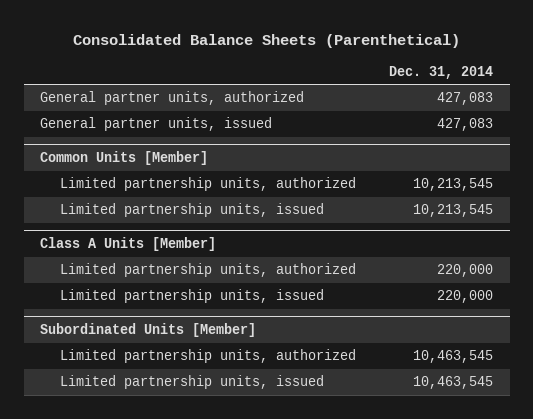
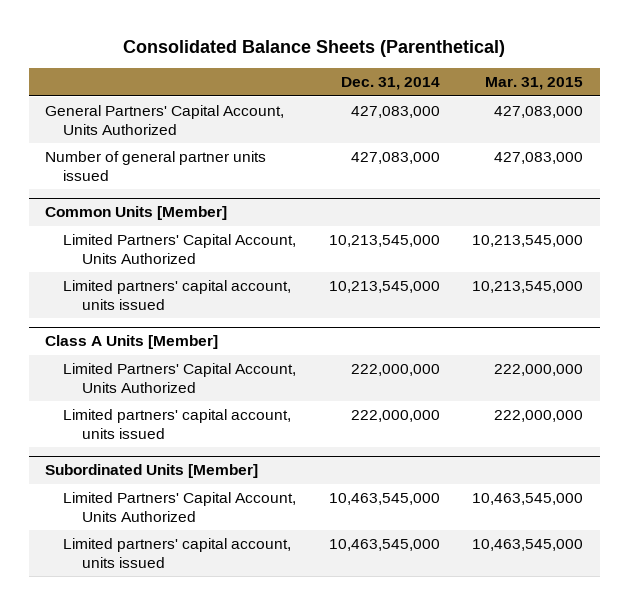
none -> [485,77,584,91] Mar. 31, 2015
[40,91,305,106] General partner units, authorized -> [44,105,284,135] General Partners' Capital Account, Units Authorized
[437,92,494,106] 427,083 -> [350,106,440,119] 427,083,000
[40,117,273,132] General partner units, issued -> [44,151,266,181] Number of general partner units issued
[437,118,494,132] 427,083 -> [350,152,440,165] 427,083,000
[59,177,356,192] Limited partnership units, authorized -> [63,234,297,264] Limited Partners' Capital Account, Units Authorized
[413,178,494,192] 10,213,545 -> [328,235,440,248] 10,213,545,000
[59,203,324,218] Limited partnership units, issued -> [63,280,292,310] Limited partners' capital account, units issued
[413,204,494,218] 10,213,545 -> [328,281,440,294] 10,213,545,000
[59,263,356,278] Limited partnership units, authorized -> [63,363,297,393] Limited Partners' Capital Account, Units Authorized
[437,264,494,278] 220,000 -> [350,364,440,377] 222,000,000
[59,289,324,304] Limited partnership units, issued -> [63,409,292,439] Limited partners' capital account, units issued
[437,290,494,304] 220,000 -> [350,410,440,423] 222,000,000
[59,349,356,364] Limited partnership units, authorized -> [63,492,297,522] Limited Partners' Capital Account, Units Authorized
[413,350,494,364] 10,463,545 -> [328,493,440,506] 10,463,545,000
[59,375,324,390] Limited partnership units, issued -> [63,538,292,568] Limited partners' capital account, units issued
[413,376,494,390] 10,463,545 -> [328,539,440,552] 10,463,545,000

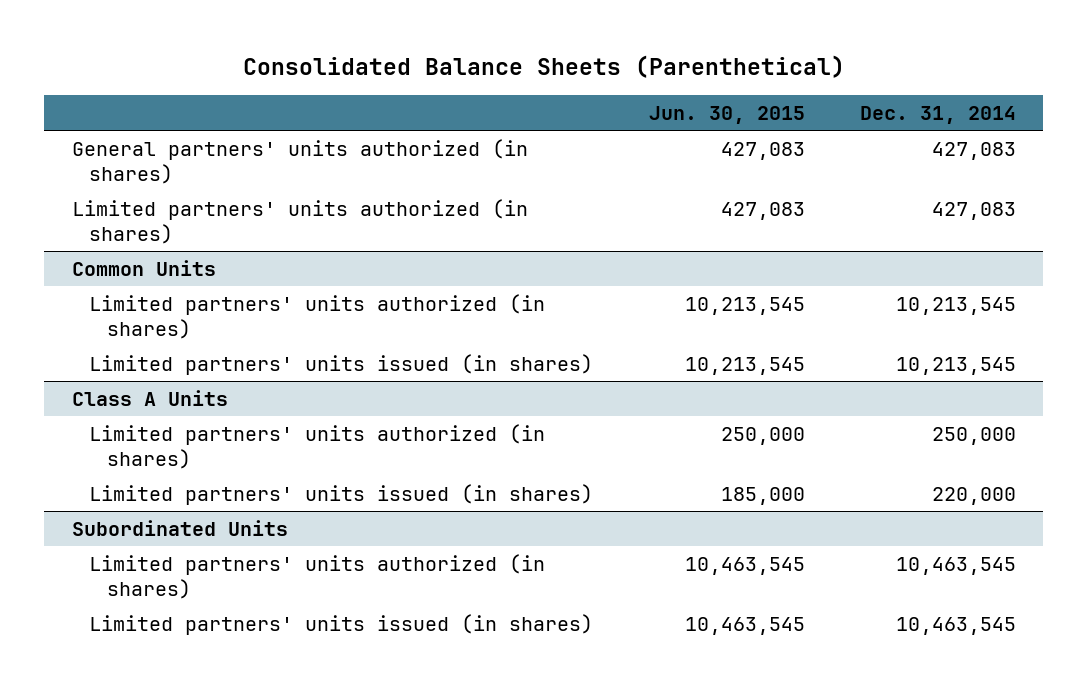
[485,77,584,91] Mar. 31, 2015 -> none
none -> [648,106,805,125] Jun. 30, 2015
[44,105,284,135] General Partners' Capital Account, Units Authorized -> [71,138,528,184] General partners' units authorized (in shares)
[350,106,440,119] 427,083,000 -> [931,141,1016,160] 427,083
[44,151,266,181] Number of general partner units issued -> [71,198,528,244] Limited partners' units authorized (in shares)
[350,152,440,165] 427,083,000 -> [931,201,1016,220] 427,083
[44,206,227,221] Common Units [Member] -> [71,259,216,276] Common Units
[63,234,297,264] Limited Partners' Capital Account, Units Authorized -> [89,293,546,339] Limited partners' units authorized (in shares)
[328,235,440,248] 10,213,545,000 -> [895,296,1016,315] 10,213,545
[63,280,292,310] Limited partners' capital account, units issued -> [89,353,594,375] Limited partners' units issued (in shares)
[328,281,440,294] 10,213,545,000 -> [895,356,1016,375] 10,213,545
[44,335,218,350] Class A Units [Member] -> [71,389,228,406] Class A Units
[63,363,297,393] Limited Partners' Capital Account, Units Authorized -> [89,423,546,469] Limited partners' units authorized (in shares)
[350,364,440,377] 222,000,000 -> [931,426,1016,445] 250,000
[63,409,292,439] Limited partners' capital account, units issued -> [89,483,594,505] Limited partners' units issued (in shares)
[350,410,440,423] 222,000,000 -> [931,486,1016,505] 220,000
[44,464,258,479] Subordinated Units [Member] -> [71,519,288,536] Subordinated Units
[63,492,297,522] Limited Partners' Capital Account, Units Authorized -> [89,553,546,599] Limited partners' units authorized (in shares)
[328,493,440,506] 10,463,545,000 -> [895,556,1016,575] 10,463,545
[63,538,292,568] Limited partners' capital account, units issued -> [89,613,594,635] Limited partners' units issued (in shares)
[328,539,440,552] 10,463,545,000 -> [895,616,1016,635] 10,463,545

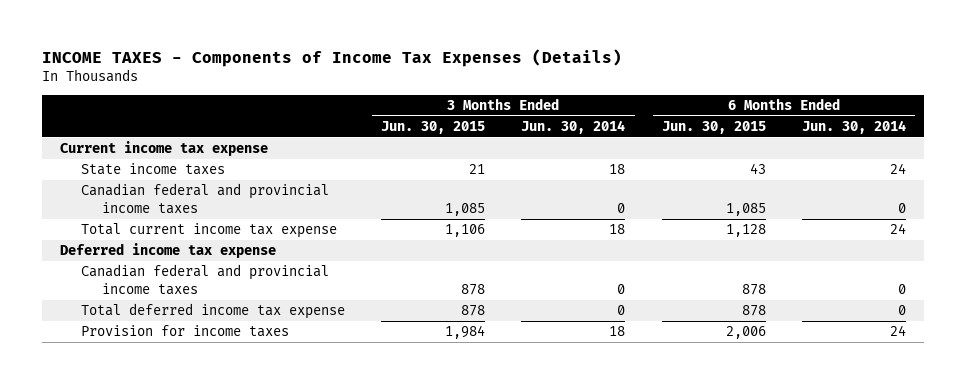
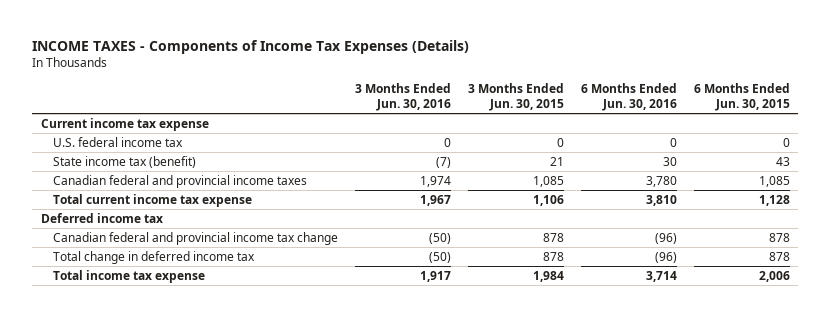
[521,119,626,134] Jun. 30, 2014 -> none
[801,119,906,134] Jun. 30, 2014 -> none
none -> [354,83,451,111] 3 Months Ended Jun. 30, 2016
none -> [580,83,677,111] 6 Months Ended Jun. 30, 2016
[81,163,226,176] State income taxes -> [52,136,183,147] U.S. federal income tax
[469,164,486,175] 21 -> [556,137,564,147] 0
[749,163,766,175] 43 -> [782,137,790,147] 0
none -> [52,155,196,168] State income tax (benefit)
[59,243,276,259] Deferred income tax expense -> [40,212,163,223] Deferred income tax
[81,264,330,295] Canadian federal and provincial income taxes -> [52,231,338,245] Canadian federal and provincial income tax change
[81,303,346,320] Total deferred income tax expense -> [52,250,255,264] Total change in deferred income tax
[81,325,290,338] Provision for income taxes -> [52,269,205,283] Total income tax expense

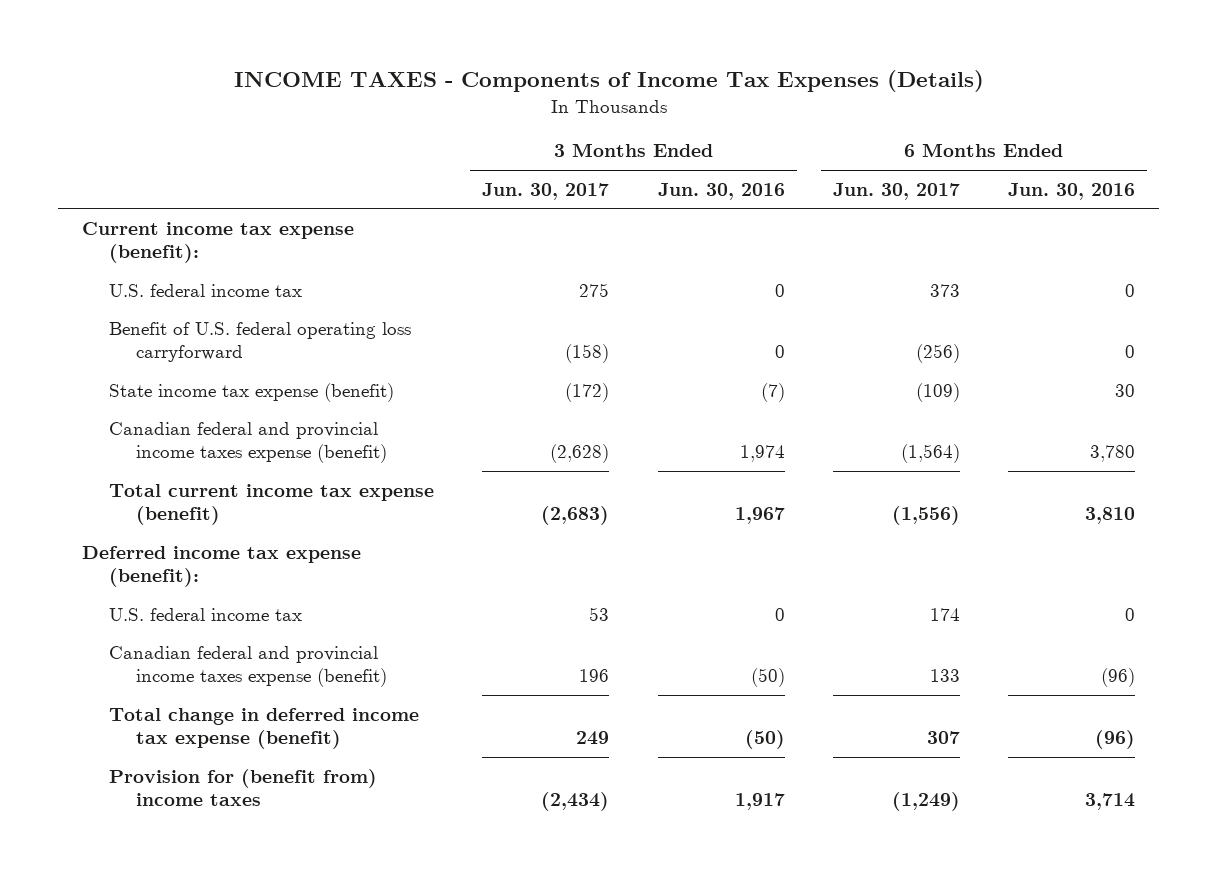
[467,83,564,111] 3 Months Ended Jun. 30, 2015 -> none
[693,83,790,111] 6 Months Ended Jun. 30, 2015 -> none
none -> [482,182,610,200] Jun. 30, 2017
none -> [832,182,960,200] Jun. 30, 2017
[40,117,209,131] Current income tax expense -> [82,221,355,264] Current income tax expense (benefit):
none -> [109,321,412,363] Benefit of U.S. federal operating loss carryforward
[52,155,196,168] State income tax (benefit) -> [109,382,395,402] State income tax expense (benefit)
[52,174,307,188] Canadian federal and provincial income taxes -> [109,421,388,464] Canadian federal and provincial income taxes expense (benefit)
[52,193,252,207] Total current income tax expense -> [109,483,435,526] Total current income tax expense (benefit)
[40,212,163,223] Deferred income tax -> [82,545,362,588] Deferred income tax expense (benefit):
none -> [109,607,303,621] U.S. federal income tax
[52,231,338,245] Canadian federal and provincial income tax change -> [109,645,388,688] Canadian federal and provincial income taxes expense (benefit)
[52,250,255,264] Total change in deferred income tax -> [109,707,420,750] Total change in deferred income tax expense (benefit)
[52,269,205,283] Total income tax expense -> [109,768,378,807] Provision for (benefit from) income taxes

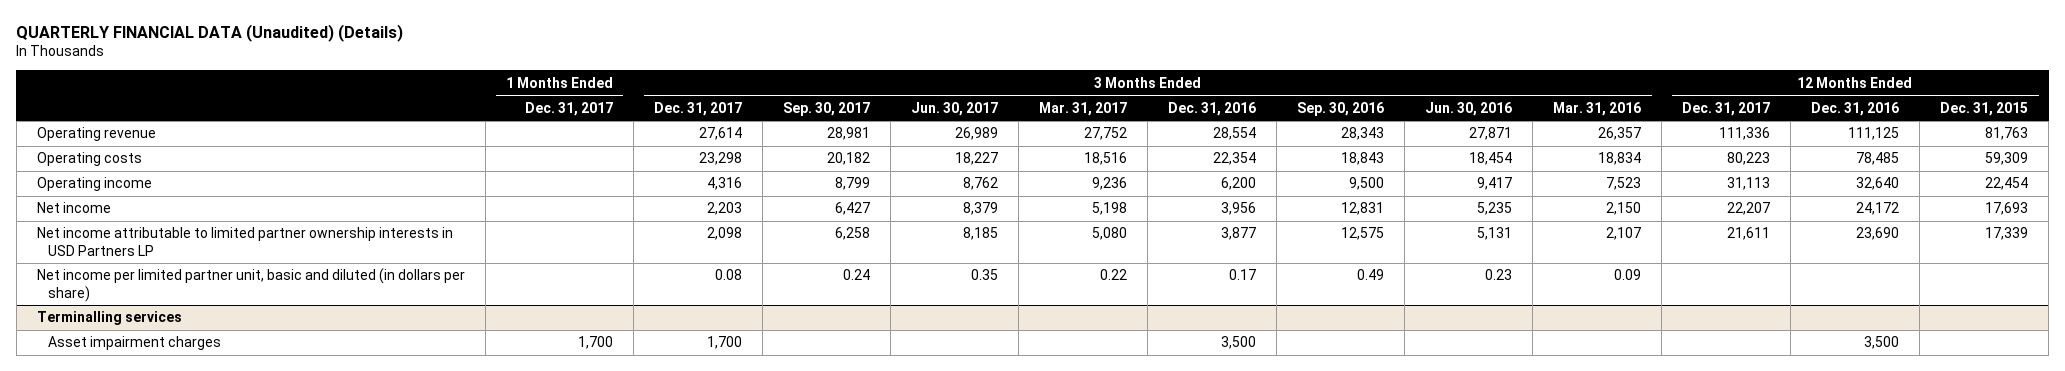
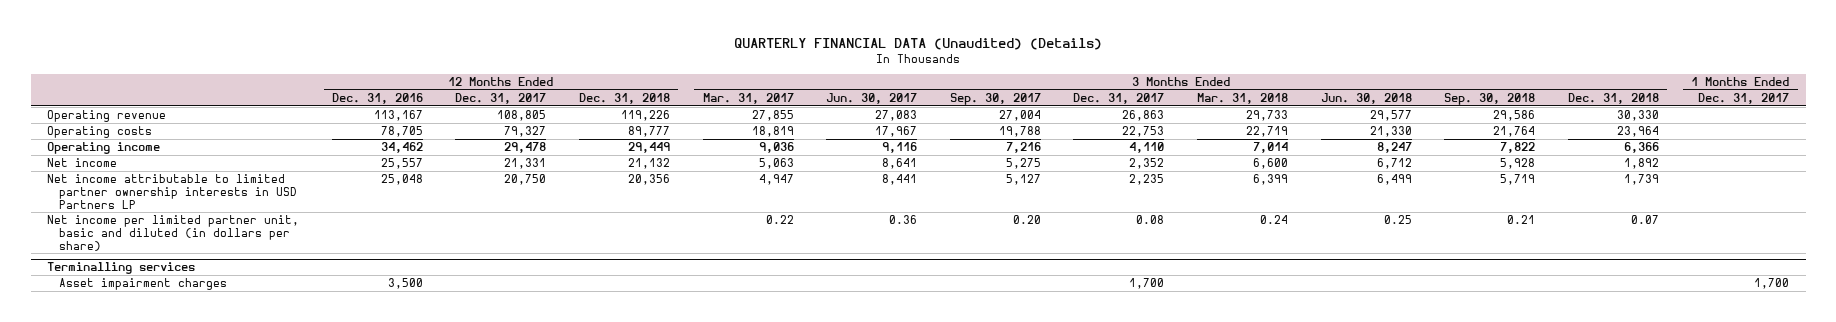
[1168,101,1257,116] Dec. 31, 2016 -> none
[1297,101,1385,116] Sep. 30, 2016 -> none
[1425,101,1513,116] Jun. 30, 2016 -> none
[1553,101,1642,116] Mar. 31, 2016 -> none
[1940,101,2029,116] Dec. 31, 2015 -> none
none -> [578,92,670,104] Dec. 31, 2018
none -> [1196,92,1288,104] Mar. 31, 2018
none -> [1320,92,1412,104] Jun. 30, 2018
none -> [1444,92,1536,105] Sep. 30, 2018
none -> [1567,92,1659,104] Dec. 31, 2018
[699,127,743,141] 27,614 -> [1122,110,1165,122] 26,863
[827,127,871,141] 28,981 -> [998,110,1041,122] 27,004
[955,127,999,141] 26,989 -> [875,110,918,122] 27,083
[1084,127,1128,141] 27,752 -> [751,110,794,122] 27,855
[1719,127,1771,141] 111,336 -> [497,110,547,122] 108,805
[1848,127,1900,141] 111,125 -> [373,110,423,122] 113,167
[699,152,743,166] 23,298 -> [1122,126,1165,138] 22,753
[827,152,871,166] 20,182 -> [998,126,1041,138] 19,788
[955,152,999,166] 18,227 -> [875,126,918,138] 17,967
[1084,152,1128,166] 18,516 -> [751,126,794,138] 18,819
[1727,152,1771,166] 80,223 -> [504,126,547,138] 79,327
[1856,152,1900,166] 78,485 -> [380,126,423,138] 78,705
[707,177,743,191] 4,316 -> [1129,142,1165,154] 4,110
[835,177,871,191] 8,799 -> [1005,142,1041,154] 7,216
[963,177,999,191] 8,762 -> [882,142,918,154] 9,116
[1092,177,1128,191] 9,236 -> [758,142,794,154] 9,036
[1727,177,1771,191] 31,113 -> [504,142,547,154] 29,478
[1856,177,1900,191] 32,640 -> [380,142,423,154] 34,462
[707,202,743,216] 2,203 -> [1129,158,1165,170] 2,352
[835,202,871,216] 6,427 -> [1005,158,1041,170] 5,275
[963,202,999,216] 8,379 -> [882,158,918,170] 8,641
[1092,202,1128,216] 5,198 -> [758,158,794,170] 5,063
[1727,202,1771,216] 22,207 -> [504,158,547,170] 21,331
[1856,202,1900,216] 24,172 -> [380,158,423,170] 25,557
[707,227,743,241] 2,098 -> [1129,174,1165,186] 2,235
[835,227,871,241] 6,258 -> [1005,174,1041,186] 5,127
[963,227,999,241] 8,185 -> [882,174,918,186] 8,441
[1092,227,1128,241] 5,080 -> [758,174,794,186] 4,947
[1727,227,1771,241] 21,611 -> [504,174,547,186] 20,750
[1856,227,1900,241] 23,690 -> [380,174,423,186] 25,048
[843,269,871,281] 0.24 -> [1012,215,1041,225] 0.20
[971,269,999,281] 0.35 -> [889,215,918,225] 0.36

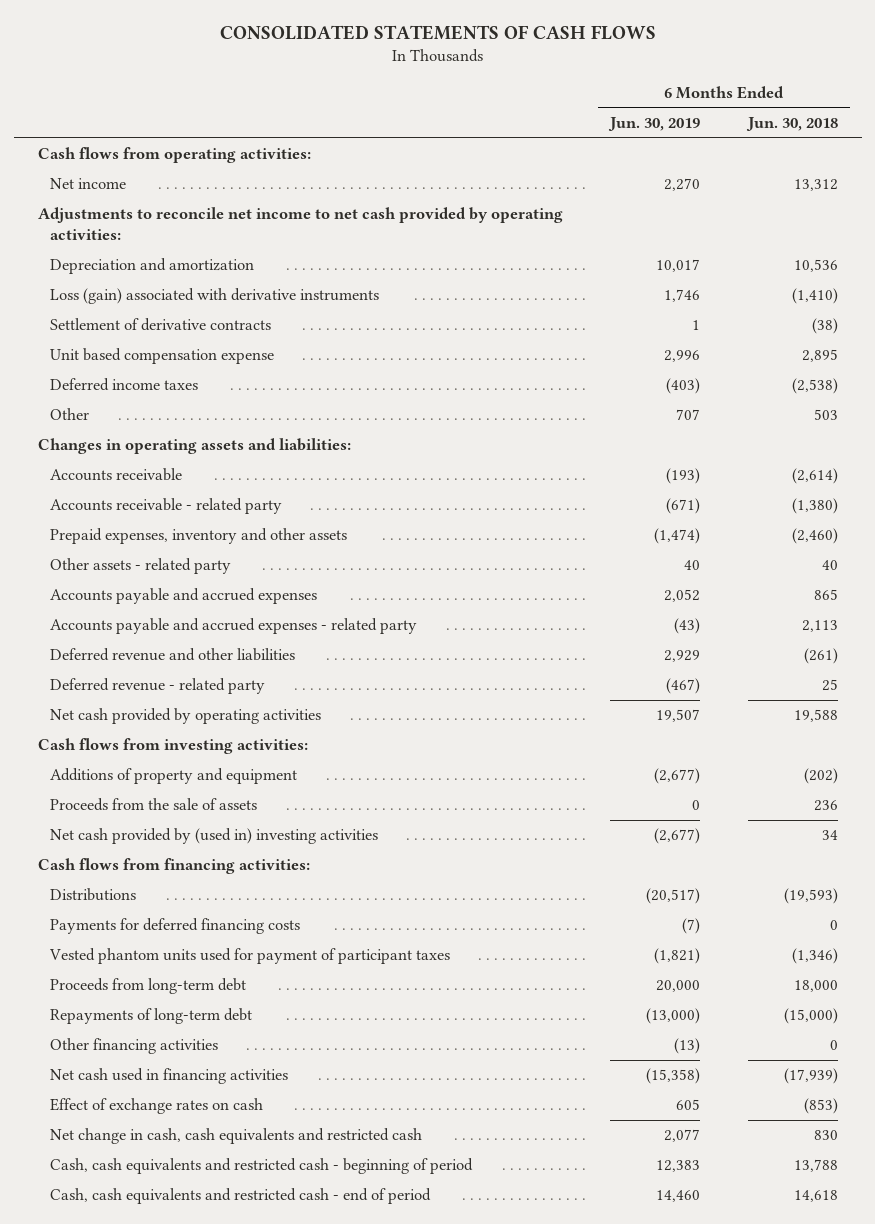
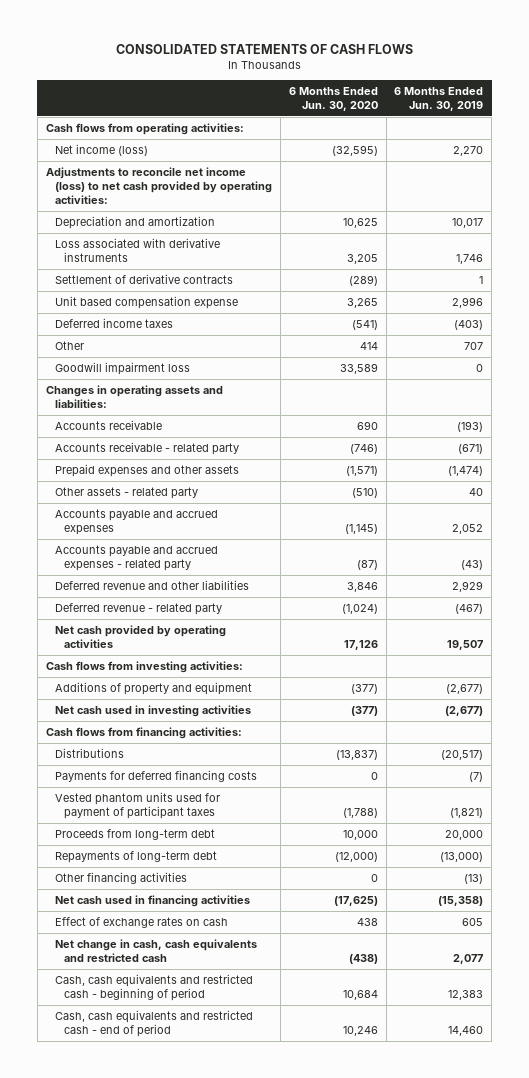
[745,117,838,132] Jun. 30, 2018 -> none
none -> [288,87,378,112] 6 Months Ended Jun. 30, 2020
[50,178,127,190] Net income -> [54,143,148,156] Net income (loss)
[37,207,563,240] Adjustments to reconcile net income to net cash provided by operating activities: -> [45,166,272,204] Adjustments to reconcile net income (loss) to net cash provided by operating activities:
[50,288,380,305] Loss (gain) associated with derivative instruments -> [54,237,220,262] Loss associated with derivative instruments
none -> [54,361,190,375] Goodwill impairment loss
[50,528,348,545] Prepaid expenses, inventory and other assets -> [54,463,239,477] Prepaid expenses and other assets
[50,798,258,812] Proceeds from the sale of assets -> none
[50,828,379,845] Net cash provided by (used in) investing activities -> [54,704,251,717] Net cash used in investing activities

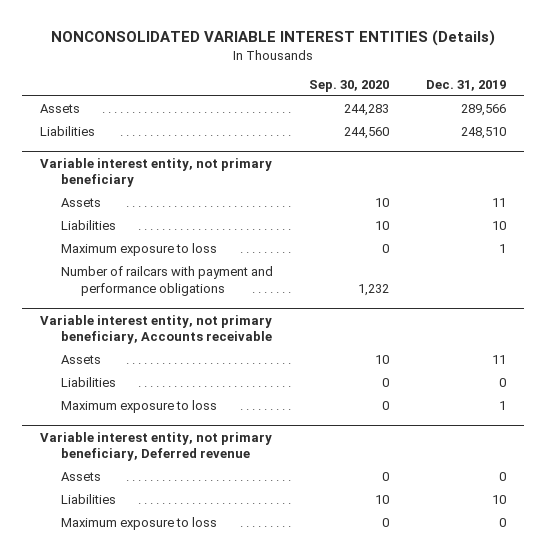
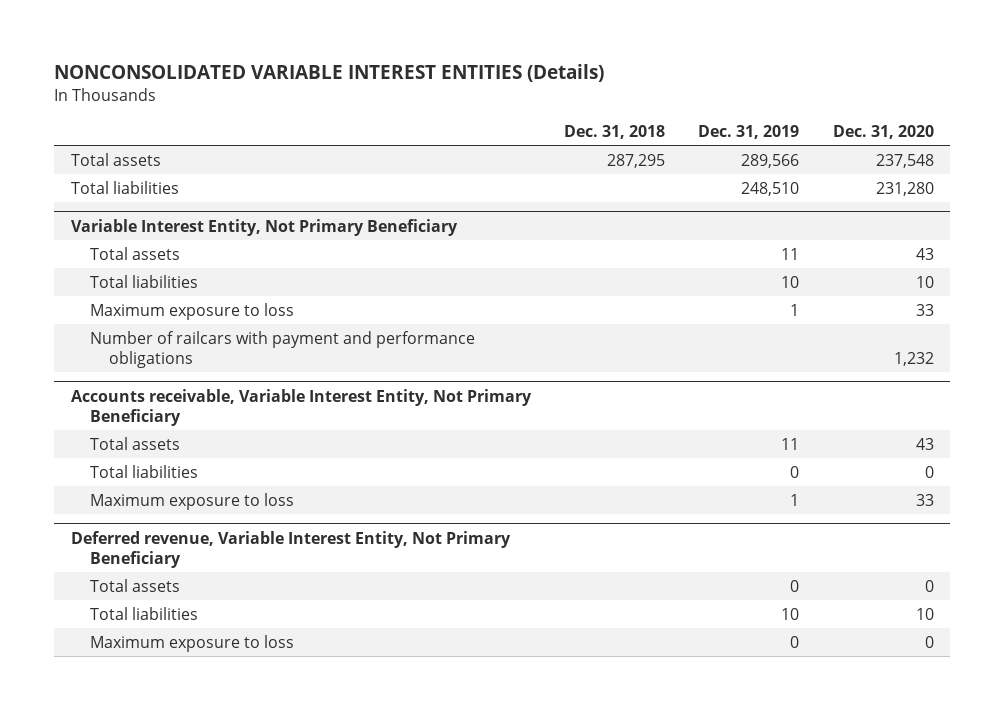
[309,80,390,93] Sep. 30, 2020 -> none
none -> [564,124,666,139] Dec. 31, 2018
none -> [832,124,934,139] Dec. 31, 2020
[40,104,81,114] Assets -> [71,152,162,166] Total assets
[40,126,96,137] Liabilities -> [71,180,180,194] Total liabilities
[40,157,273,188] Variable interest entity, not primary beneficiary -> [71,218,459,236] Variable Interest Entity, Not Primary Beneficiary
[60,198,101,208] Assets -> [89,246,180,260] Total assets
[60,220,116,231] Liabilities -> [89,274,198,288] Total liabilities
[40,314,273,345] Variable interest entity, not primary beneficiary, Accounts receivable -> [71,388,533,426] Accounts receivable, Variable Interest Entity, Not Primary Beneficiary
[60,355,101,365] Assets -> [89,436,180,450] Total assets
[60,377,116,388] Liabilities -> [89,464,198,478] Total liabilities
[40,431,273,462] Variable interest entity, not primary beneficiary, Deferred revenue -> [71,530,512,568] Deferred revenue, Variable Interest Entity, Not Primary Beneficiary
[60,472,101,482] Assets -> [89,578,180,592] Total assets
[60,494,116,505] Liabilities -> [89,606,198,620] Total liabilities

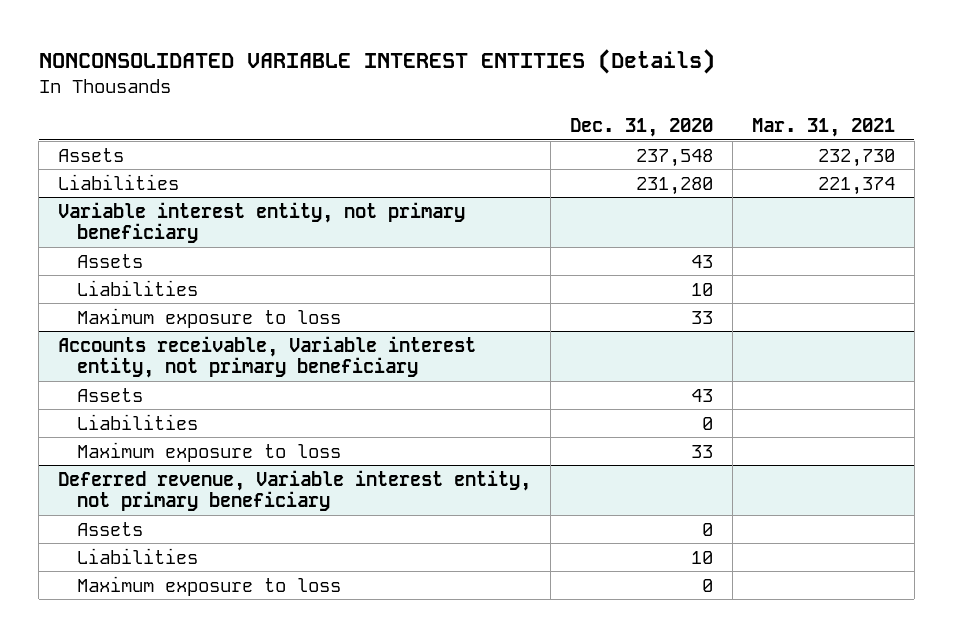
[564,124,666,139] Dec. 31, 2018 -> none
[698,124,800,139] Dec. 31, 2019 -> none
none -> [751,118,895,138] Mar. 31, 2021
[71,152,162,166] Total assets -> [57,147,124,162] Assets
[71,180,180,194] Total liabilities -> [57,173,179,190] Liabilities
[71,218,459,236] Variable Interest Entity, Not Primary Beneficiary -> [57,201,465,244] Variable interest entity, not primary beneficiary
[89,246,180,260] Total assets -> [77,253,144,268] Assets
[89,274,198,288] Total liabilities -> [77,279,199,296] Liabilities
[89,330,475,368] Number of railcars with payment and performance obligations -> none
[71,388,533,426] Accounts receivable, Variable Interest Entity, Not Primary Beneficiary -> [57,335,476,379] Accounts receivable, Variable interest entity, not primary beneficiary
[89,436,180,450] Total assets -> [77,387,144,402] Assets
[89,464,198,478] Total liabilities -> [77,413,199,430] Liabilities
[71,530,512,568] Deferred revenue, Variable Interest Entity, Not Primary Beneficiary -> [57,469,531,512] Deferred revenue, Variable interest entity, not primary beneficiary
[89,578,180,592] Total assets -> [77,521,144,536] Assets
[89,606,198,620] Total liabilities -> [77,547,199,564] Liabilities

